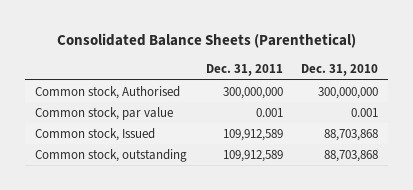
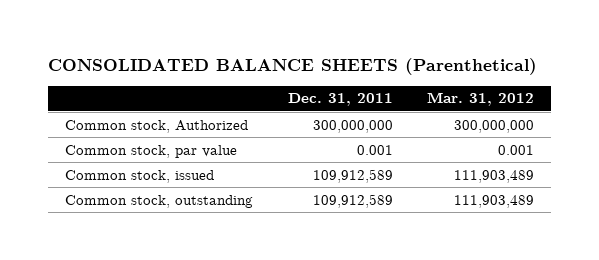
[56,33,356,49] Consolidated Balance Sheets (Parenthetical) -> [47,57,537,75] CONSOLIDATED BALANCE SHEETS (Parenthetical)
[301,64,379,77] Dec. 31, 2010 -> none
none -> [427,92,535,107] Mar. 31, 2012
[34,85,180,99] Common stock, Authorised -> [65,119,249,133] Common stock, Authorized
[34,127,155,141] Common stock, Issued -> [65,169,215,183] Common stock, issued

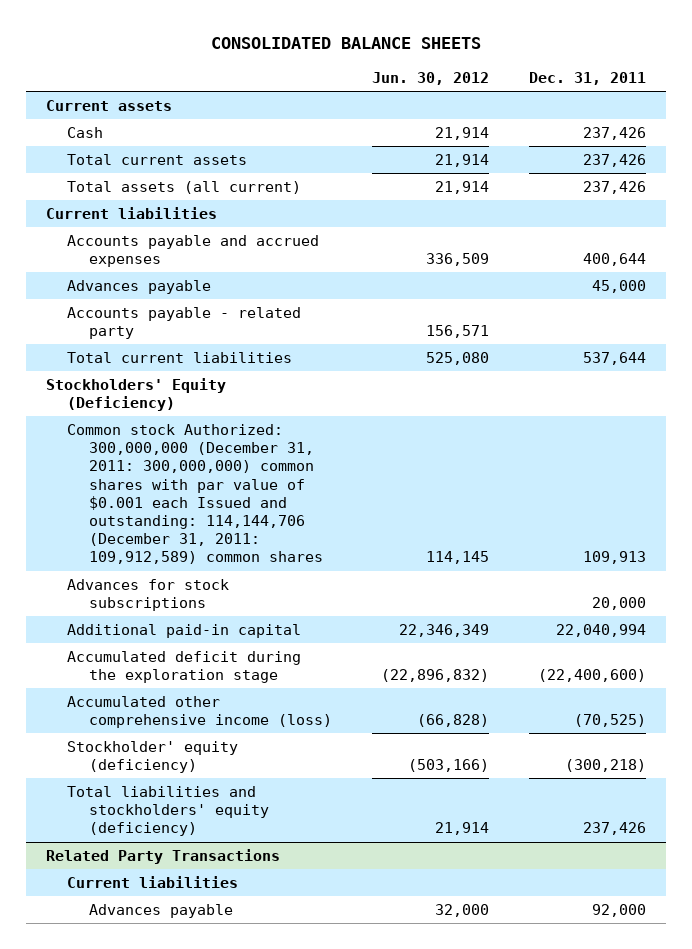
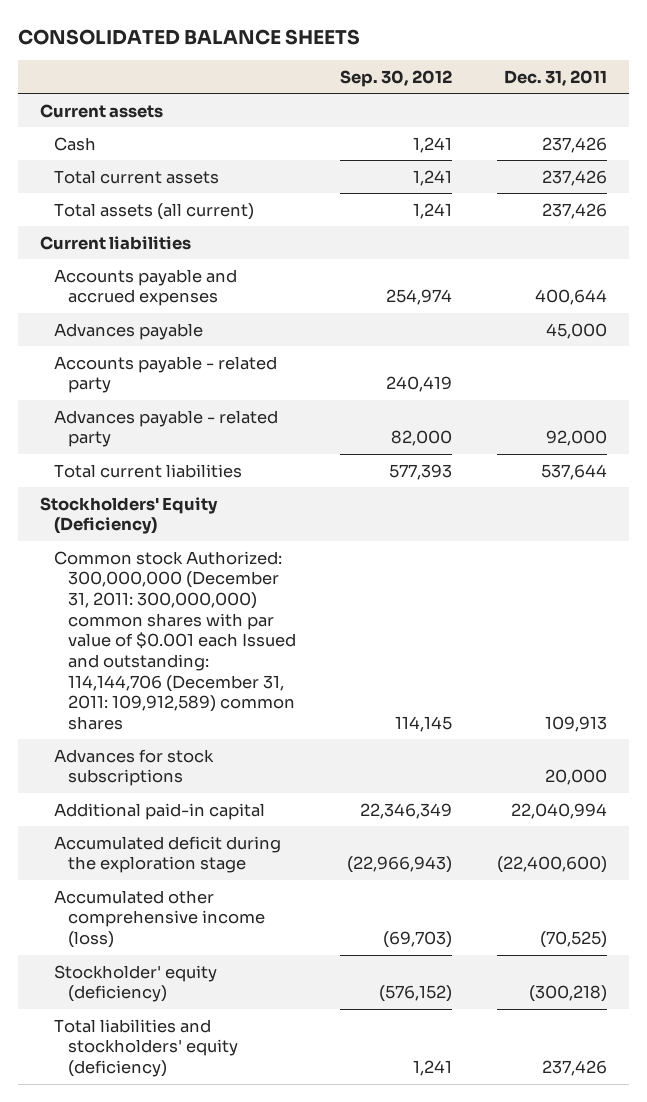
[372,71,490,85] Jun. 30, 2012 -> none
none -> [340,69,453,87] Sep. 30, 2012
none -> [54,409,279,448] Advances payable - related party
[45,849,280,865] Related Party Transactions -> none
[67,876,239,889] Current liabilities -> none
[89,904,234,919] Advances payable -> none

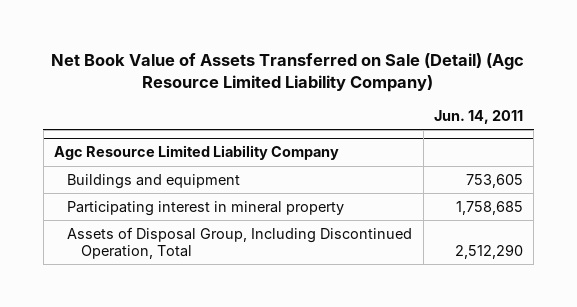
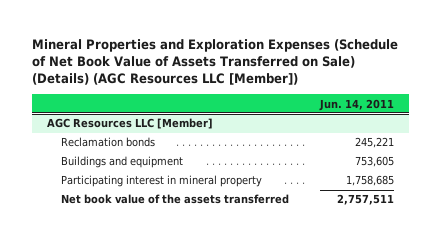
[51,52,525,92] Net Book Value of Assets Transferred on Sale (Detail) (Agc Resource Limited Liability Company) -> [31,38,398,86] Mineral Properties and Exploration Expenses (Schedule of Net Book Value of Assets Transferred on Sale) (Details) (AGC Resources LLC [Member])
[54,145,340,161] Agc Resource Limited Liability Company -> none
none -> [47,118,214,130] AGC Resources LLC [Member]
none -> [61,137,156,148] Reclamation bonds
[67,226,413,260] Assets of Disposal Group, Including Discontinued Operation, Total -> none
none -> [61,194,290,205] Net book value of the assets transferred

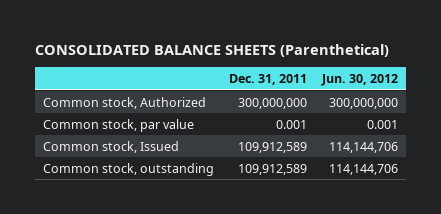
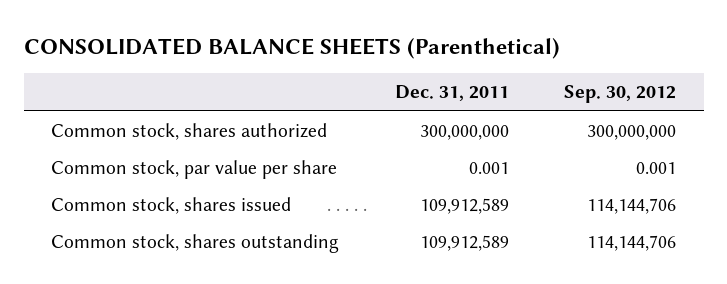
[321,73,399,86] Jun. 30, 2012 -> none
none -> [563,85,676,104] Sep. 30, 2012
[43,96,207,109] Common stock, Authorized -> [51,122,328,140] Common stock, shares authorized
[43,118,195,132] Common stock, par value -> [51,159,338,179] Common stock, par value per share
[43,140,180,153] Common stock, Issued -> [51,196,292,214] Common stock, shares issued
[43,162,215,176] Common stock, outstanding -> [51,233,340,253] Common stock, shares outstanding

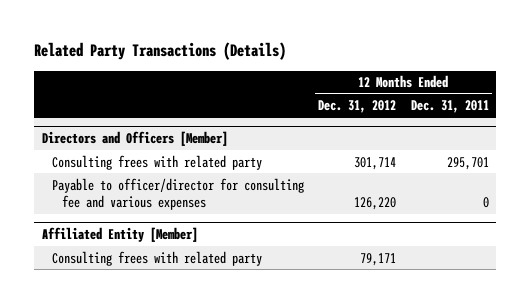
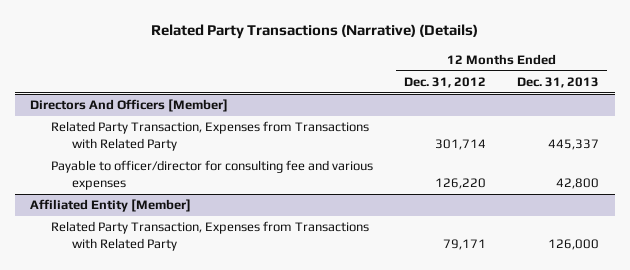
[34,42,287,61] Related Party Transactions (Details) -> [150,24,478,40] Related Party Transactions (Narrative) (Details)
[410,100,489,114] Dec. 31, 2011 -> none
none -> [517,76,600,88] Dec. 31, 2013
[41,131,228,147] Directors and Officers [Member] -> [30,99,229,113] Directors And Officers [Member]
[51,154,262,170] Consulting frees with related party -> [51,121,370,151] Related Party Transaction, Expenses from Transactions with Related Party
[51,250,262,266] Consulting frees with related party -> [51,221,370,251] Related Party Transaction, Expenses from Transactions with Related Party

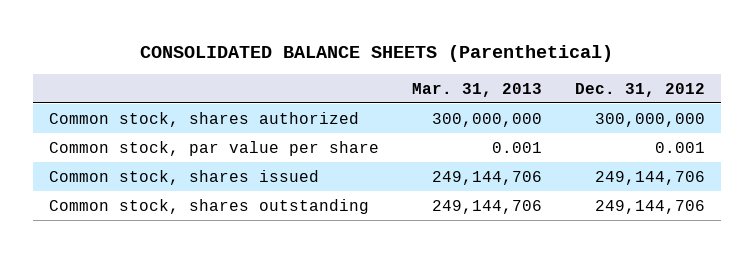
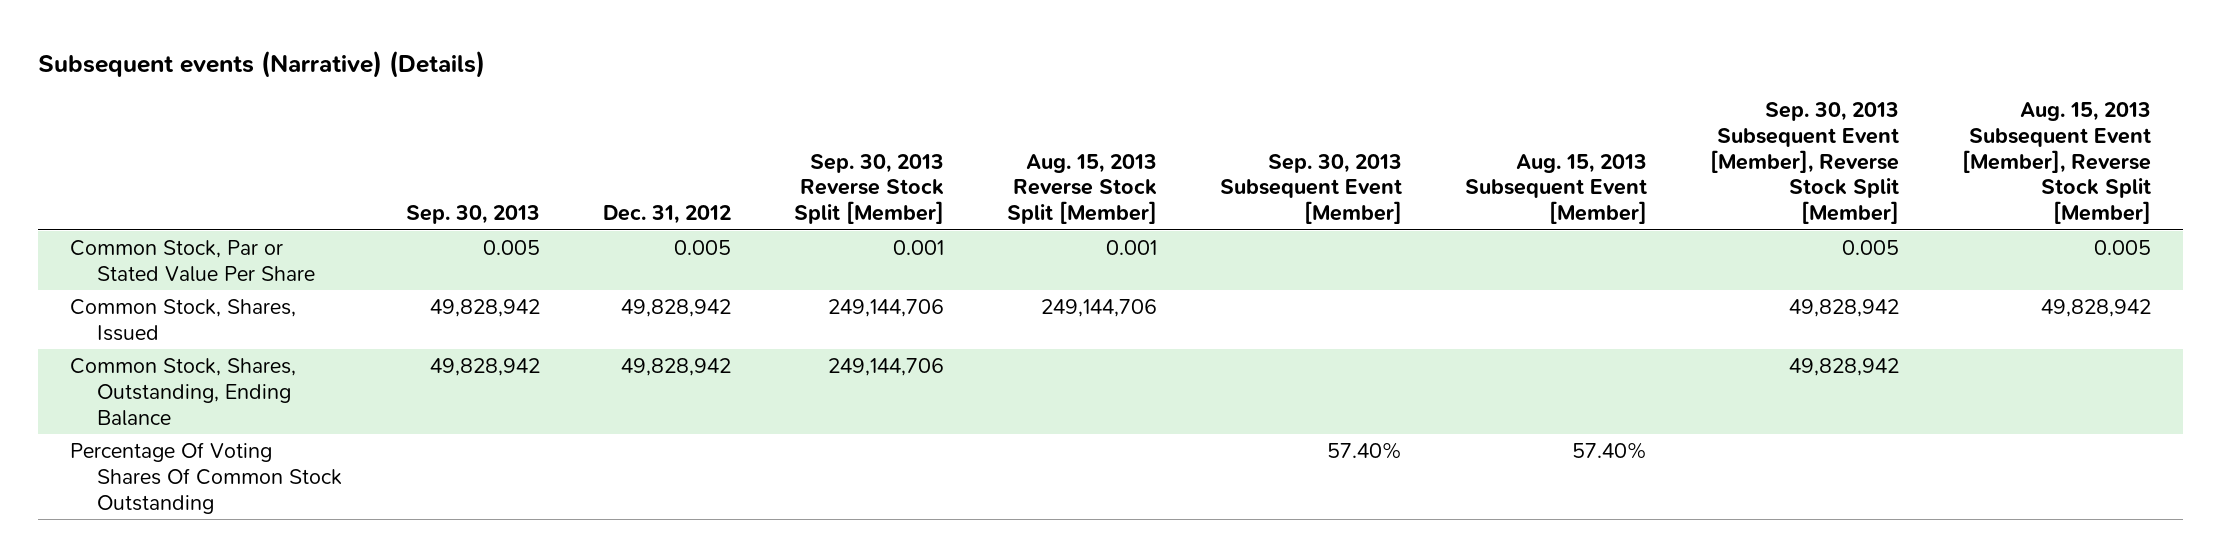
[139,44,613,62] CONSOLIDATED BALANCE SHEETS (Parenthetical) -> [38,49,486,78] Subsequent events (Narrative) (Details)
[411,82,542,97] Mar. 31, 2013 -> none
none -> [405,205,540,225] Sep. 30, 2013
none -> [793,153,944,225] Sep. 30, 2013 Reverse Stock Split [Member]
none -> [1006,153,1157,225] Aug. 15, 2013 Reverse Stock Split [Member]
none -> [1220,153,1403,225] Sep. 30, 2013 Subsequent Event [Member]
none -> [1465,153,1648,225] Aug. 15, 2013 Subsequent Event [Member]
none -> [1710,102,1900,225] Sep. 30, 2013 Subsequent Event [Member], Reverse Stock Split [Member]
none -> [1962,102,2152,225] Aug. 15, 2013 Subsequent Event [Member], Reverse Stock Split [Member]
[49,111,360,127] Common stock, shares authorized -> none
[49,140,380,156] Common stock, par value per share -> [69,239,316,282] Common Stock, Par or Stated Value Per Share
[654,141,705,153] 0.001 -> [673,239,731,255] 0.005
[49,169,320,185] Common stock, shares issued -> [69,298,296,341] Common Stock, Shares, Issued
[594,170,705,185] 249,144,706 -> [620,298,731,317] 49,828,942
[49,198,370,214] Common stock, shares outstanding -> [69,357,296,426] Common Stock, Shares, Outstanding, Ending Balance
[594,199,705,214] 249,144,706 -> [620,357,731,376] 49,828,942
none -> [69,441,343,514] Percentage Of Voting Shares Of Common Stock Outstanding

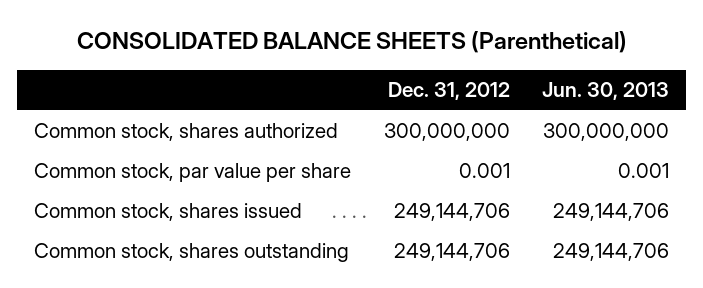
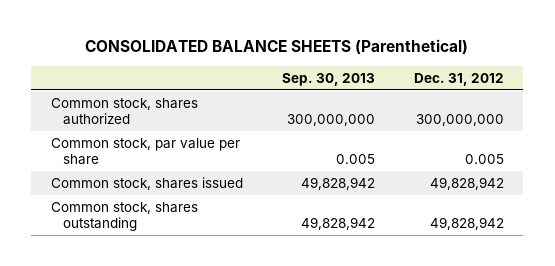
[542,82,670,101] Jun. 30, 2013 -> none
none -> [281,72,375,86] Sep. 30, 2013
[458,163,510,179] 0.001 -> [464,153,504,164] 0.005
[393,203,510,222] 249,144,706 -> [429,176,504,190] 49,828,942
[393,243,510,262] 249,144,706 -> [429,216,504,230] 49,828,942

